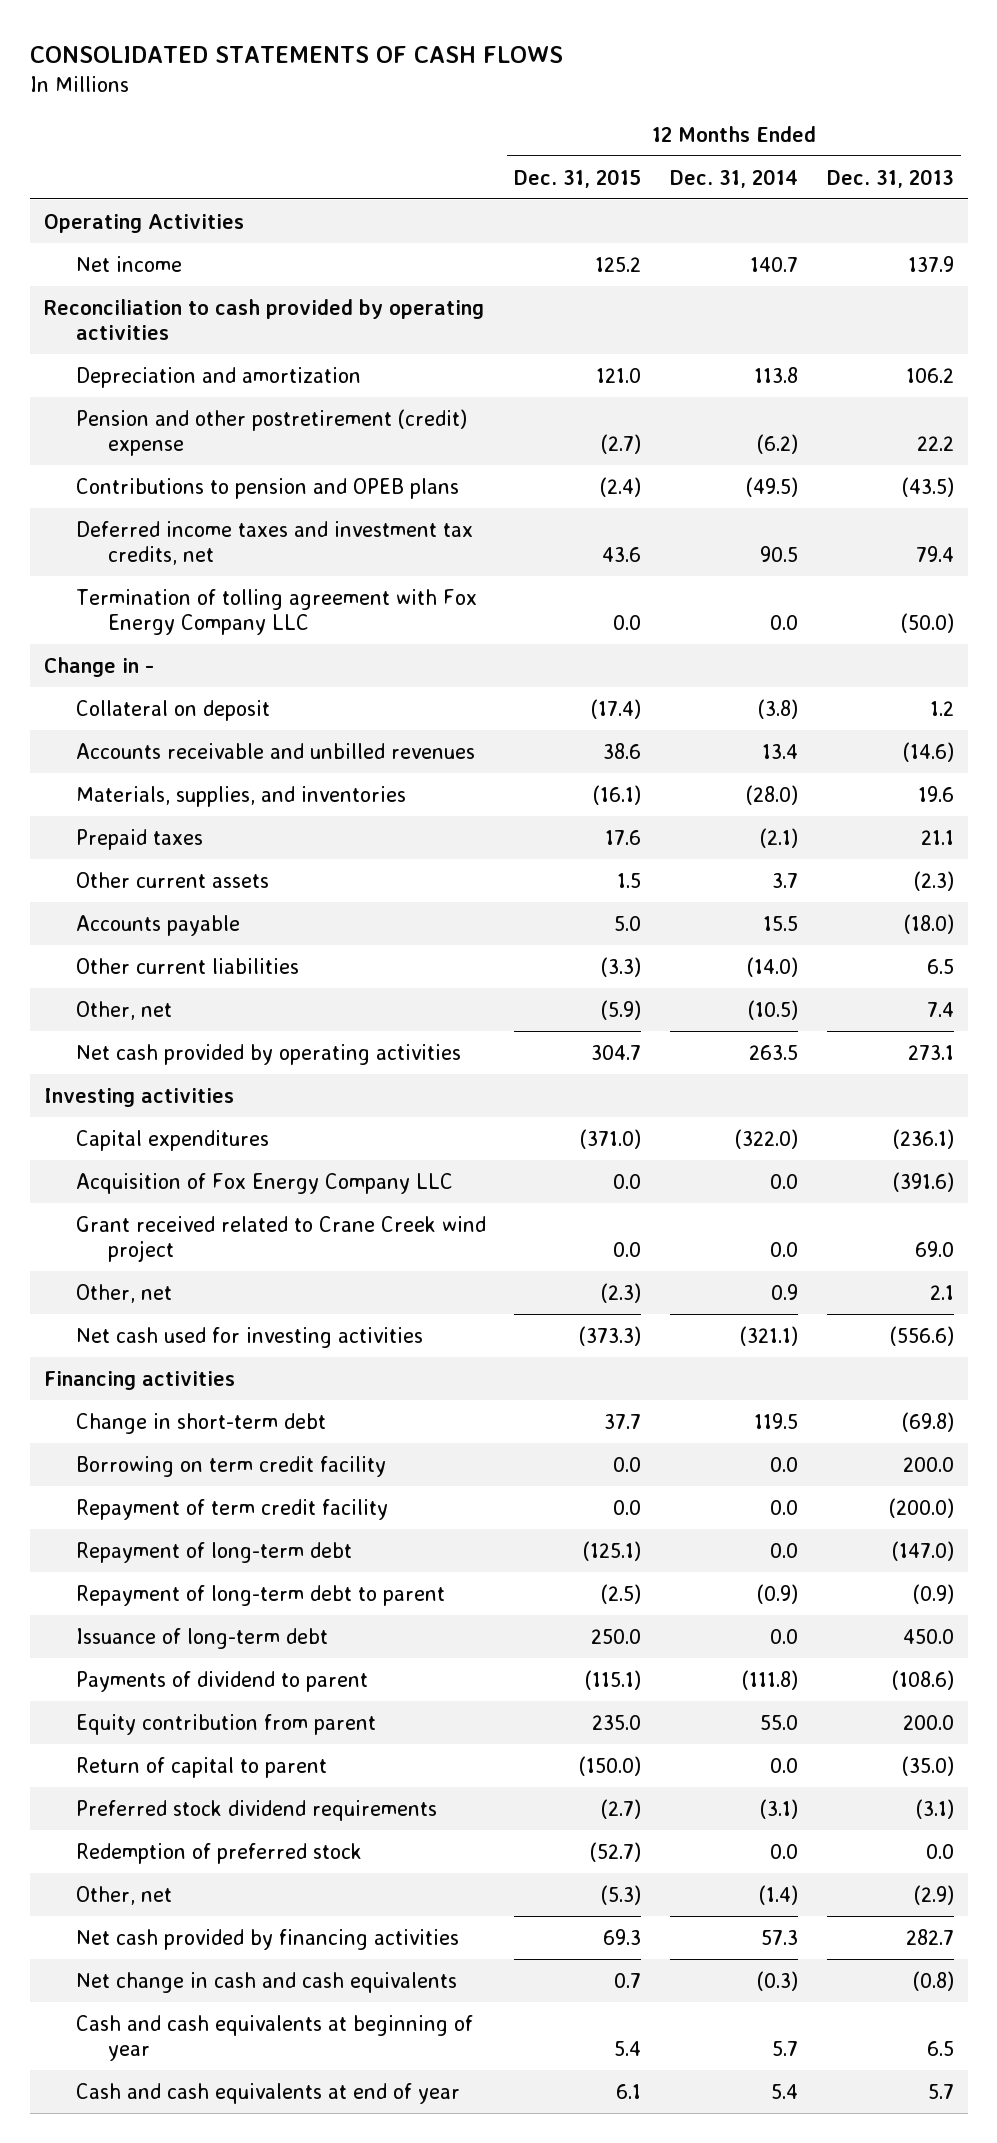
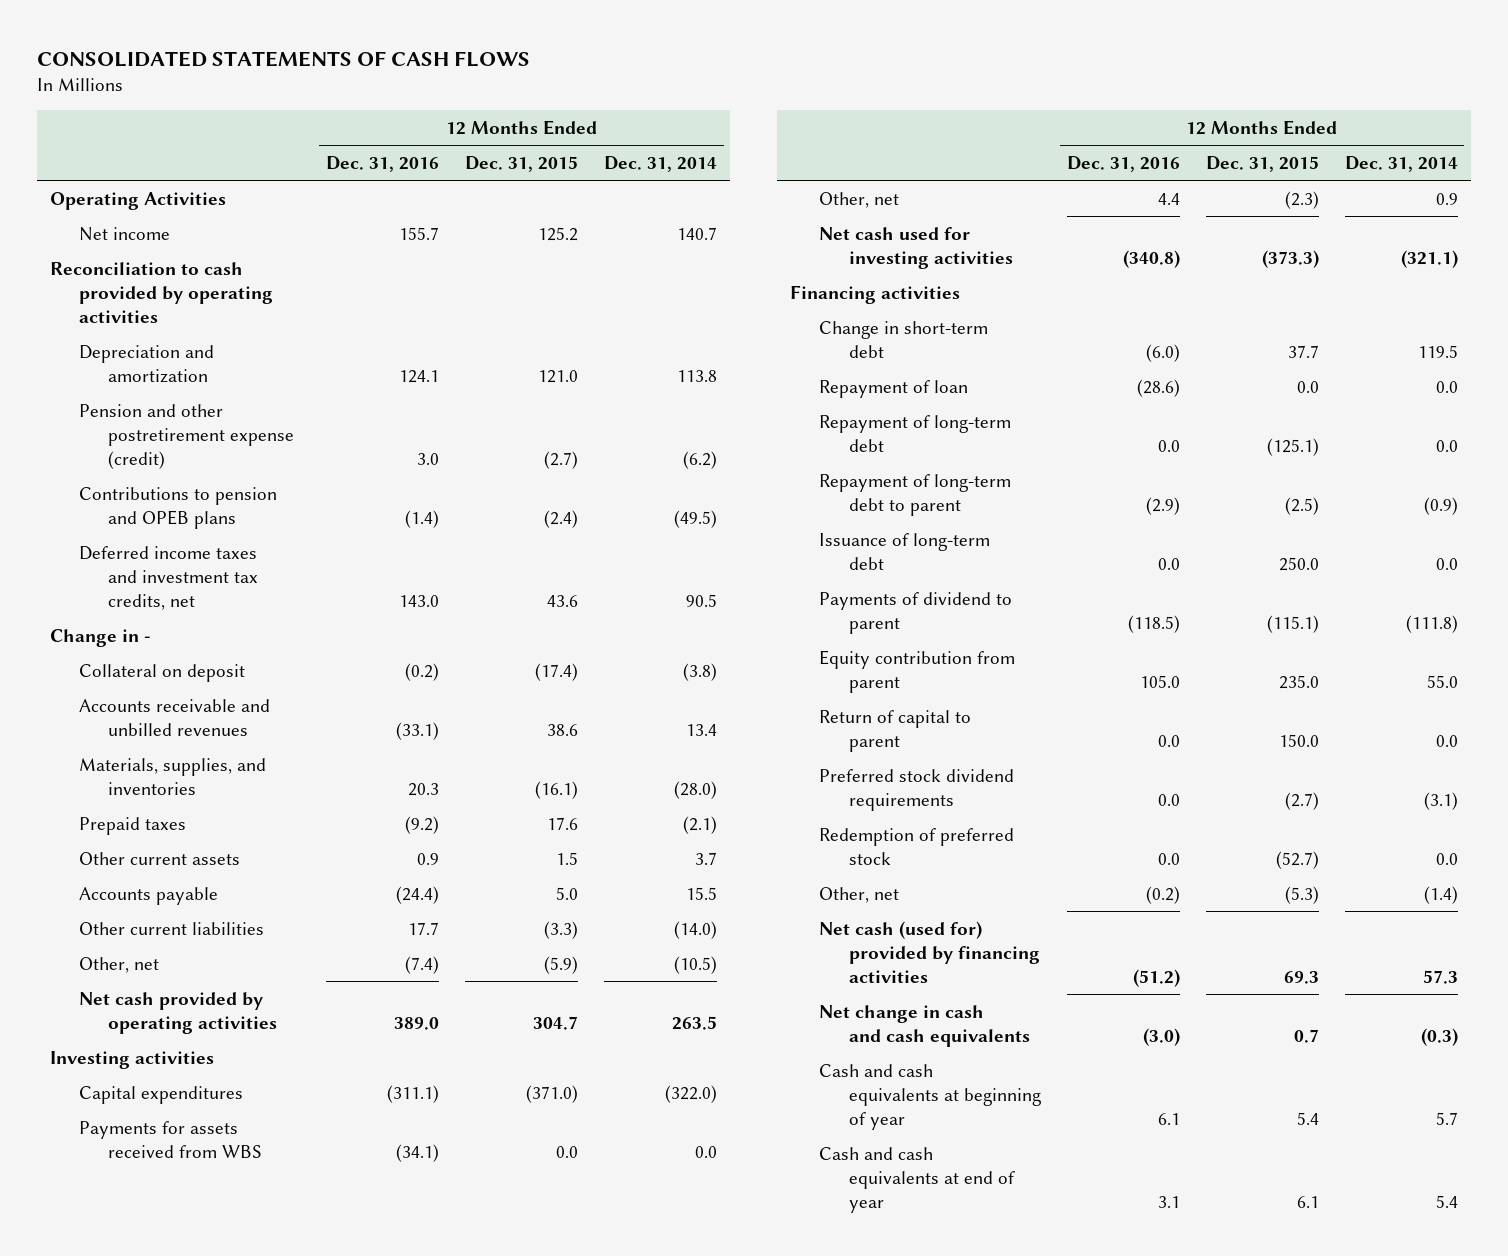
[826,168,954,188] Dec. 31, 2013 -> none
none -> [325,155,439,172] Dec. 31, 2016
[75,408,467,457] Pension and other postretirement (credit) expense -> [78,403,294,469] Pension and other postretirement expense (credit)
[75,588,477,636] Termination of tolling agreement with Fox Energy Company LLC -> none
[75,1172,453,1194] Acquisition of Fox Energy Company LLC -> none
[75,1215,486,1263] Grant received related to Crane Creek wind project -> none
none -> [78,1120,262,1158] Payments for assets received from WBS
[75,1455,386,1477] Borrowing on term credit facility -> none
[75,1498,388,1520] Repayment of term credit facility -> [819,379,969,398] Repayment of loan
[579,1755,642,1776] (150.0) -> [1278,733,1319,747] 150.0
[75,1928,459,1950] Net cash provided by financing activities -> [819,920,1040,983] Net cash (used for) provided by financing activities

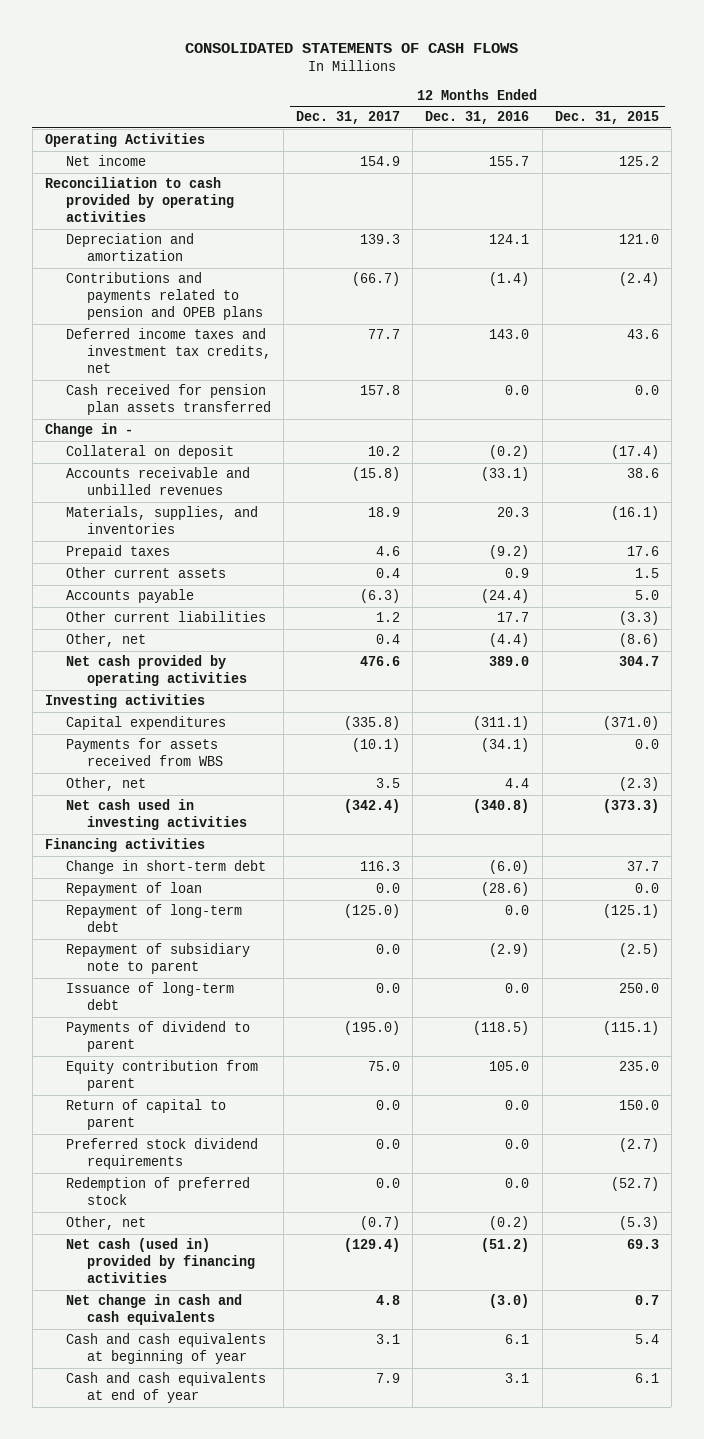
[604,155,718,172] Dec. 31, 2014 -> none
none -> [296,111,401,125] Dec. 31, 2017
[78,403,294,469] Pension and other postretirement expense (credit) -> none
[78,486,277,529] Contributions to pension and OPEB plans -> [65,272,263,321] Contributions and payments related to pension and OPEB plans
none -> [65,384,271,416] Cash received for pension plan assets transferred
[404,955,439,974] (7.4) -> [489,633,530,648] (4.4)
[544,955,579,974] (5.9) -> [618,633,659,648] (8.6)
[819,226,1013,269] Net cash used for investing activities -> [65,799,247,831] Net cash used in investing activities
[819,473,1012,516] Repayment of long-term debt to parent -> [65,943,250,975] Repayment of subsidiary note to parent
[819,920,1040,983] Net cash (used for) provided by financing activities -> [65,1238,255,1284] Net cash (used in) provided by financing activities

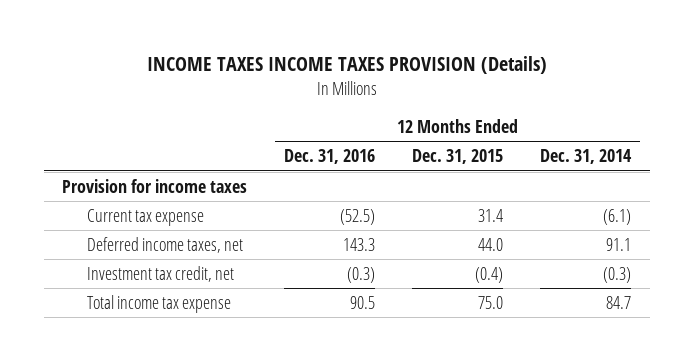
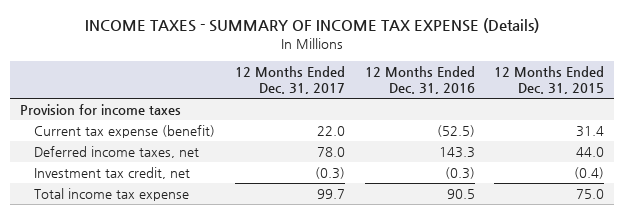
[146,55,547,74] INCOME TAXES INCOME TAXES PROVISION (Details) -> [85,18,540,34] INCOME TAXES - SUMMARY OF INCOME TAX EXPENSE (Details)
[540,149,633,165] Dec. 31, 2014 -> none
none -> [234,65,345,95] 12 Months Ended Dec. 31, 2017
[86,208,204,226] Current tax expense -> [33,124,215,138] Current tax expense (benefit)

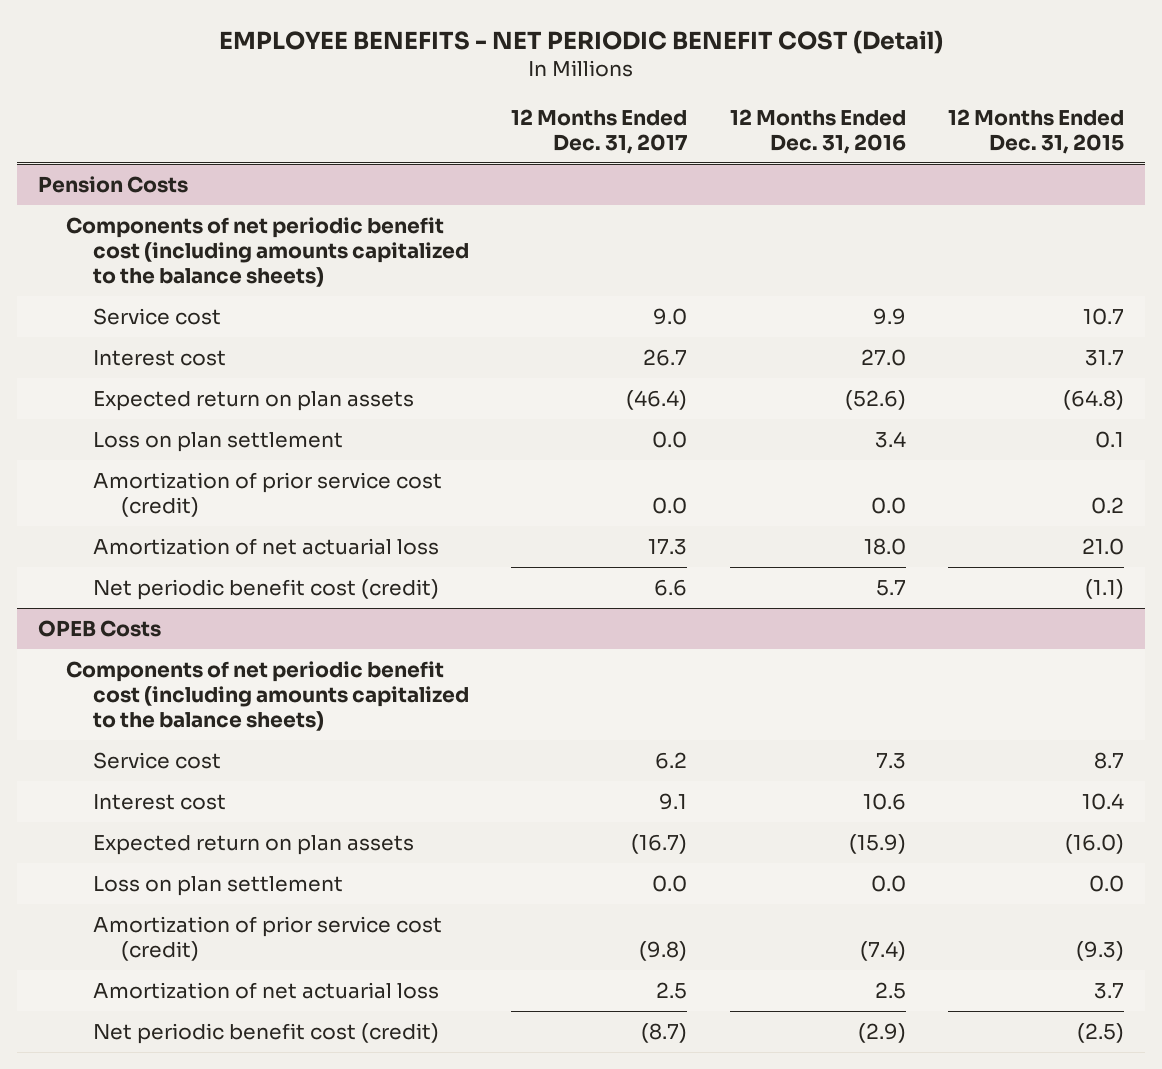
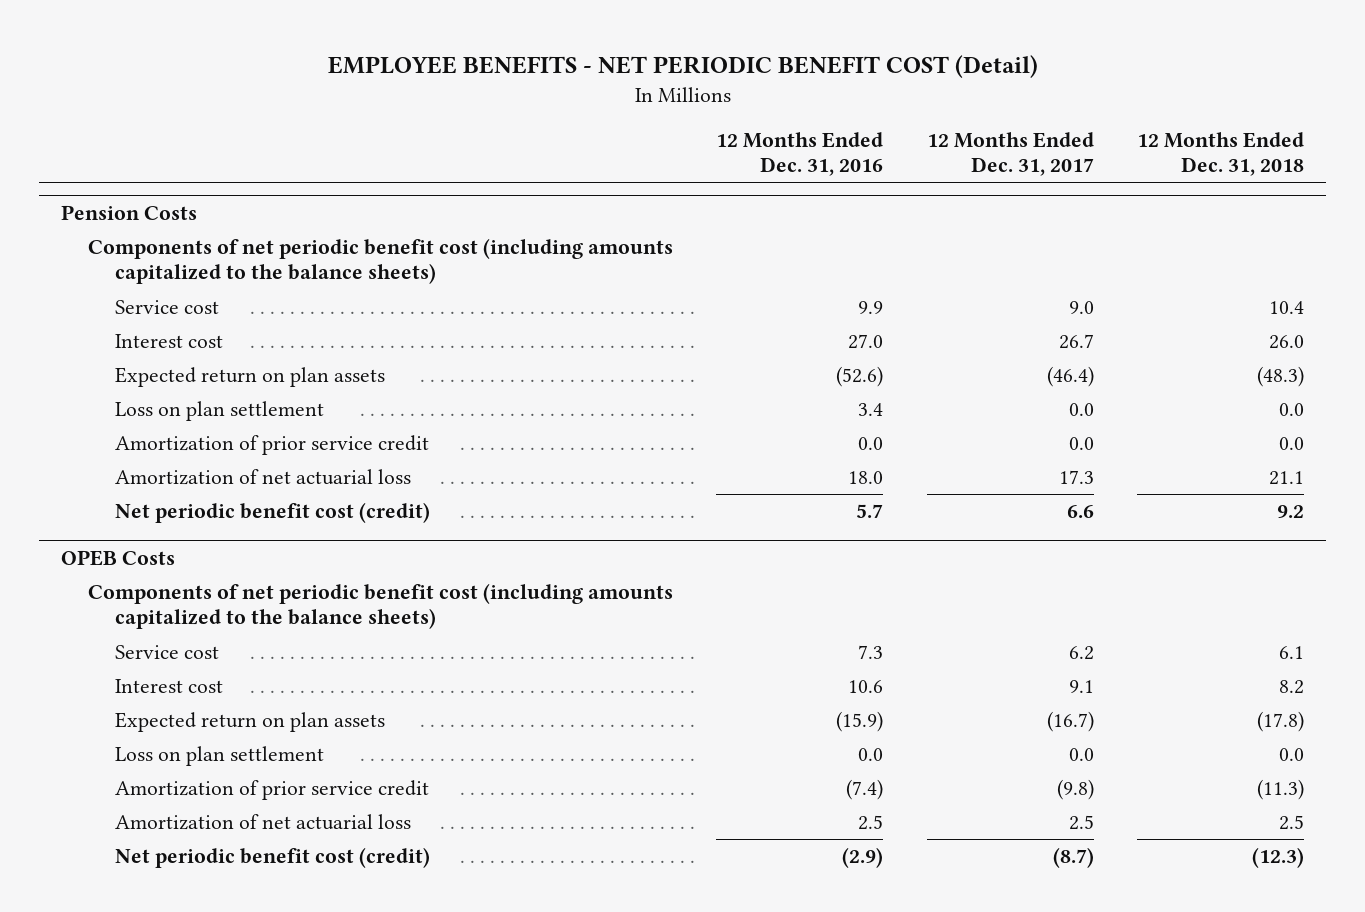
[947,108,1124,154] 12 Months Ended Dec. 31, 2015 -> none
none -> [1137,132,1305,177] 12 Months Ended Dec. 31, 2018
[93,471,443,517] Amortization of prior service cost (credit) -> [114,435,429,456] Amortization of prior service credit
[93,915,443,961] Amortization of prior service cost (credit) -> [114,780,429,801] Amortization of prior service credit

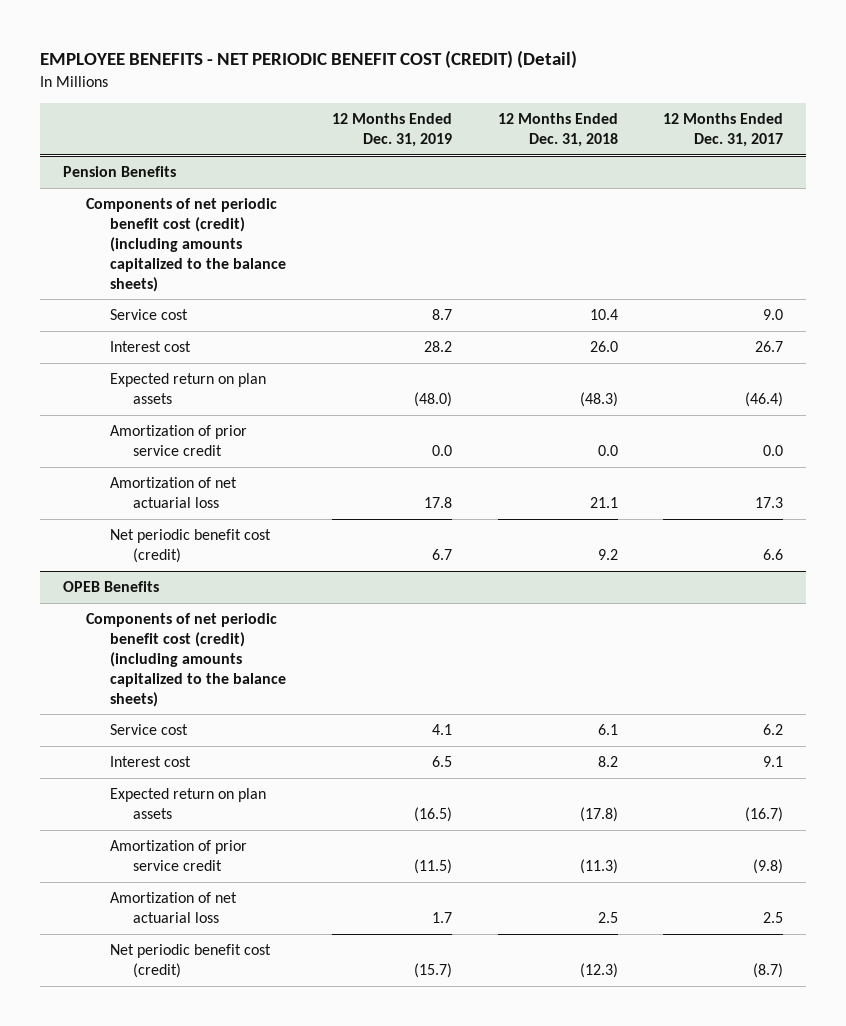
[327,54,1038,78] EMPLOYEE BENEFITS - NET PERIODIC BENEFIT COST (Detail) -> [39,50,577,69] EMPLOYEE BENEFITS - NET PERIODIC BENEFIT COST (CREDIT) (Detail)
[716,132,884,177] 12 Months Ended Dec. 31, 2016 -> none
none -> [331,113,452,148] 12 Months Ended Dec. 31, 2019
[60,204,197,220] Pension Costs -> [62,166,176,178] Pension Benefits
[87,238,673,285] Components of net periodic benefit cost (including amounts capitalized to the balance sheets) -> [86,198,286,292] Components of net periodic benefit cost (credit) (including amounts capitalized to the balance sheets)
[114,401,324,422] Loss on plan settlement -> none
[60,549,175,566] OPEB Costs -> [62,581,159,593] OPEB Benefits
[87,583,673,630] Components of net periodic benefit cost (including amounts capitalized to the balance sheets) -> [86,613,286,707] Components of net periodic benefit cost (credit) (including amounts capitalized to the balance sheets)
[114,746,324,767] Loss on plan settlement -> none

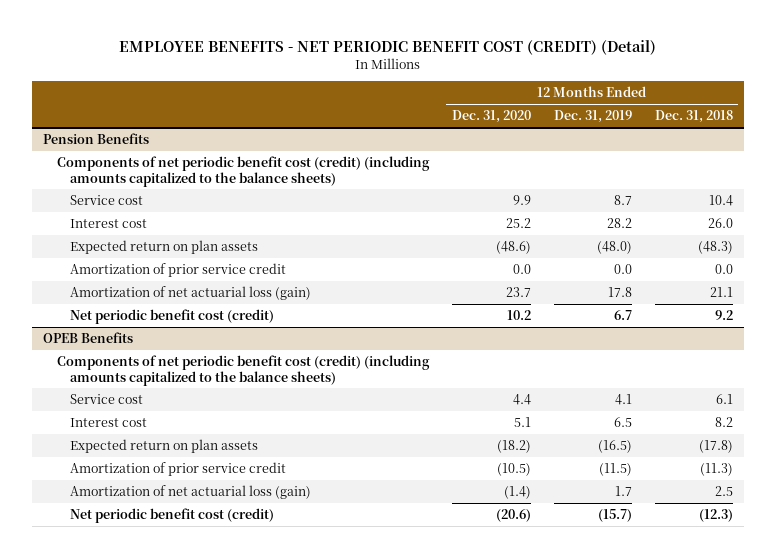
[663,113,784,148] 12 Months Ended Dec. 31, 2017 -> none
none -> [451,110,531,124] Dec. 31, 2020
[109,477,237,509] Amortization of net actuarial loss -> [69,286,311,301] Amortization of net actuarial loss (gain)
[109,892,237,924] Amortization of net actuarial loss -> [69,485,311,500] Amortization of net actuarial loss (gain)

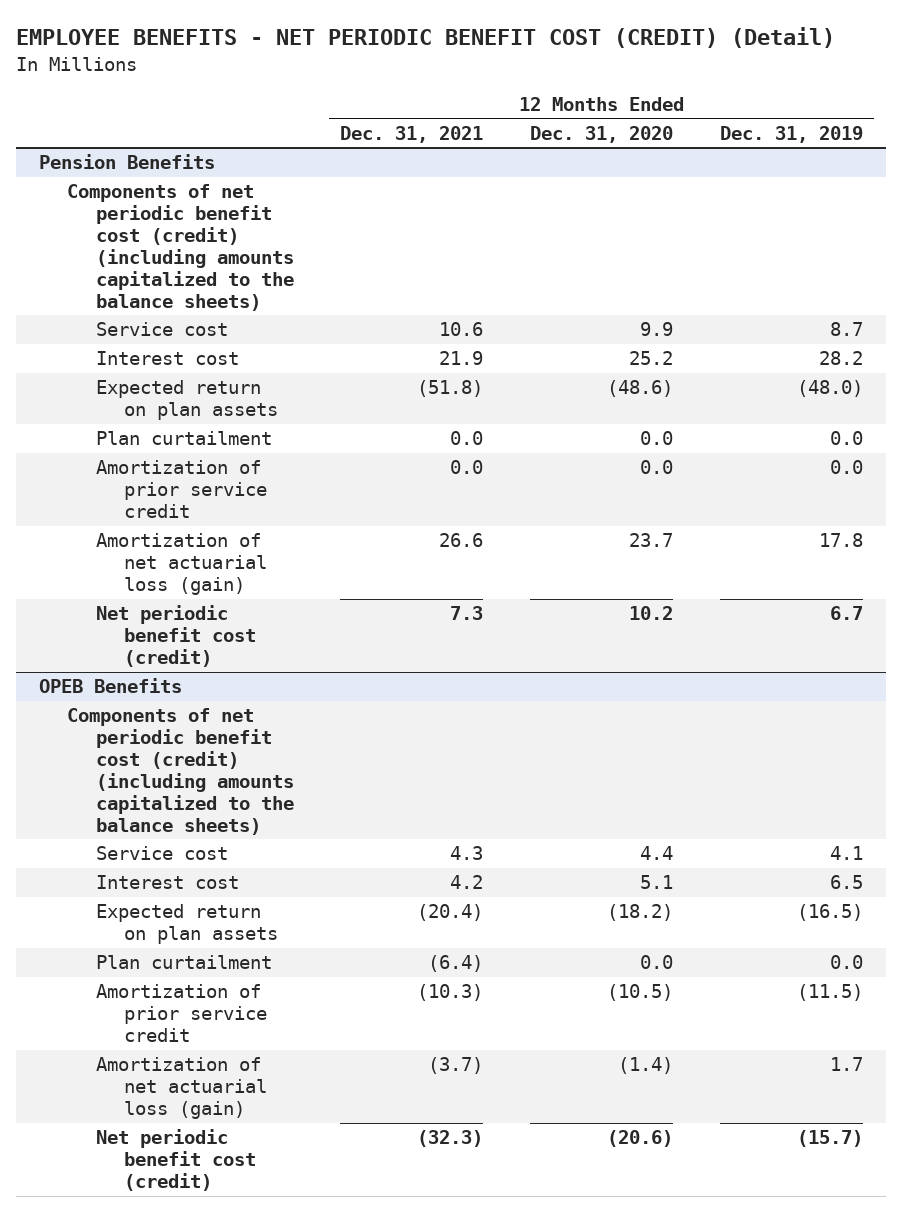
[654,110,733,124] Dec. 31, 2018 -> none
none -> [340,125,484,143] Dec. 31, 2021
none -> [95,431,272,446] Plan curtailment
none -> [95,955,272,970] Plan curtailment

